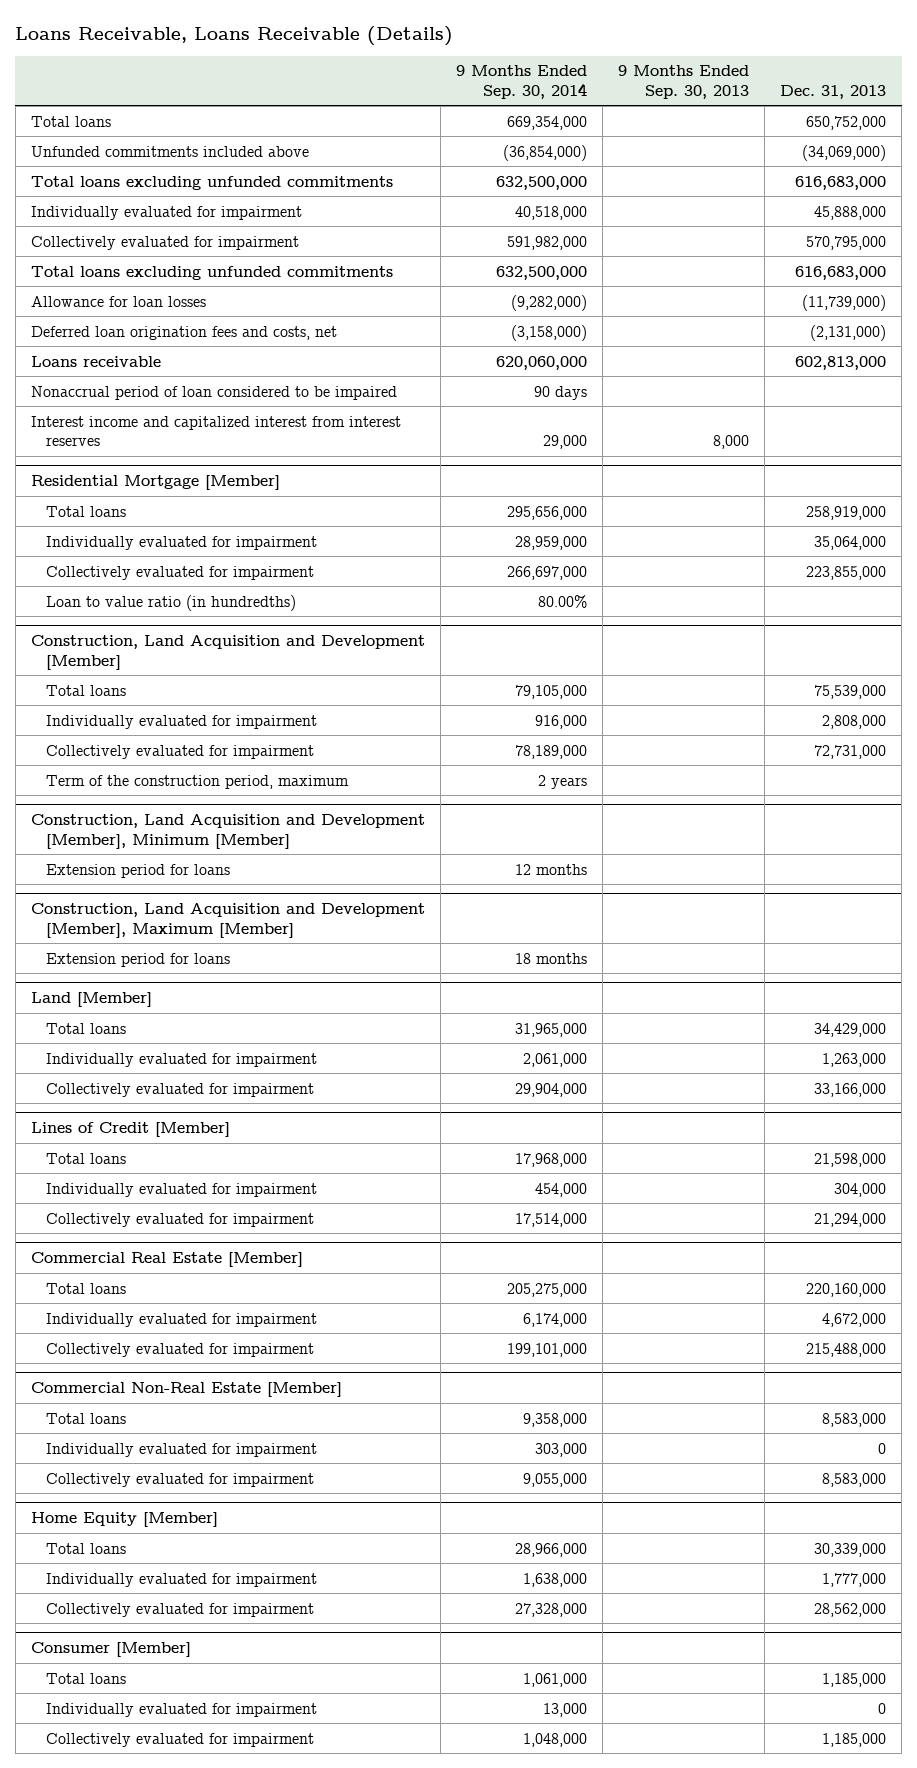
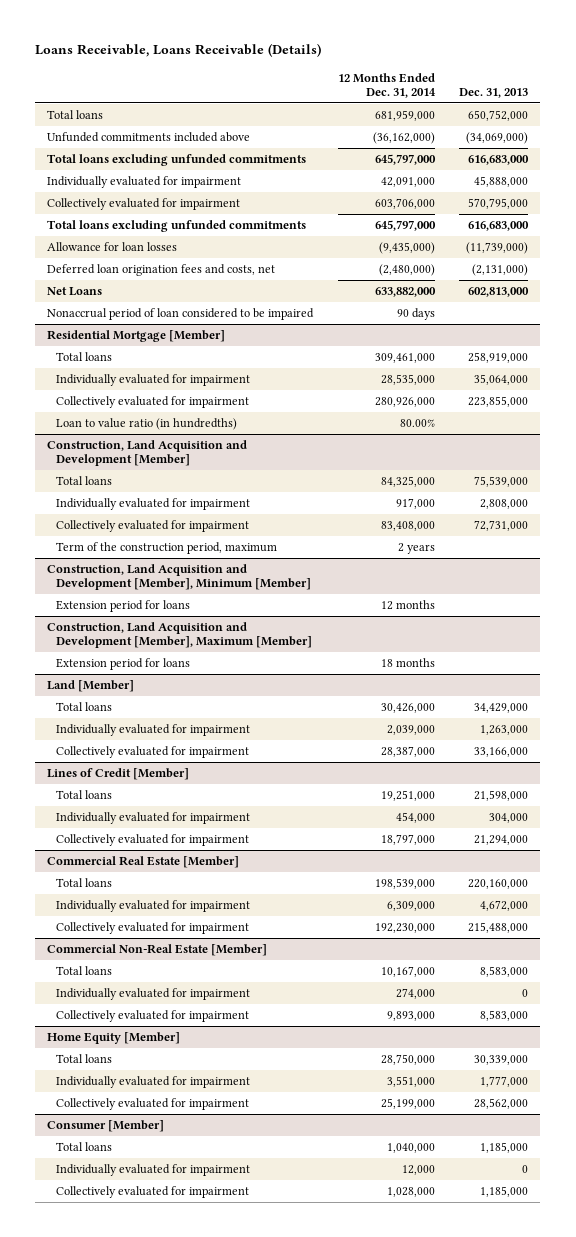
[455,65,587,99] 9 Months Ended Sep. 30, 2014 -> none
[617,65,749,99] 9 Months Ended Sep. 30, 2013 -> none
none -> [337,72,436,99] 12 Months Ended Dec. 31, 2014
[30,355,161,367] Loans receivable -> [47,286,103,296] Net Loans
[30,415,401,446] Interest income and capitalized interest from interest reserves -> none

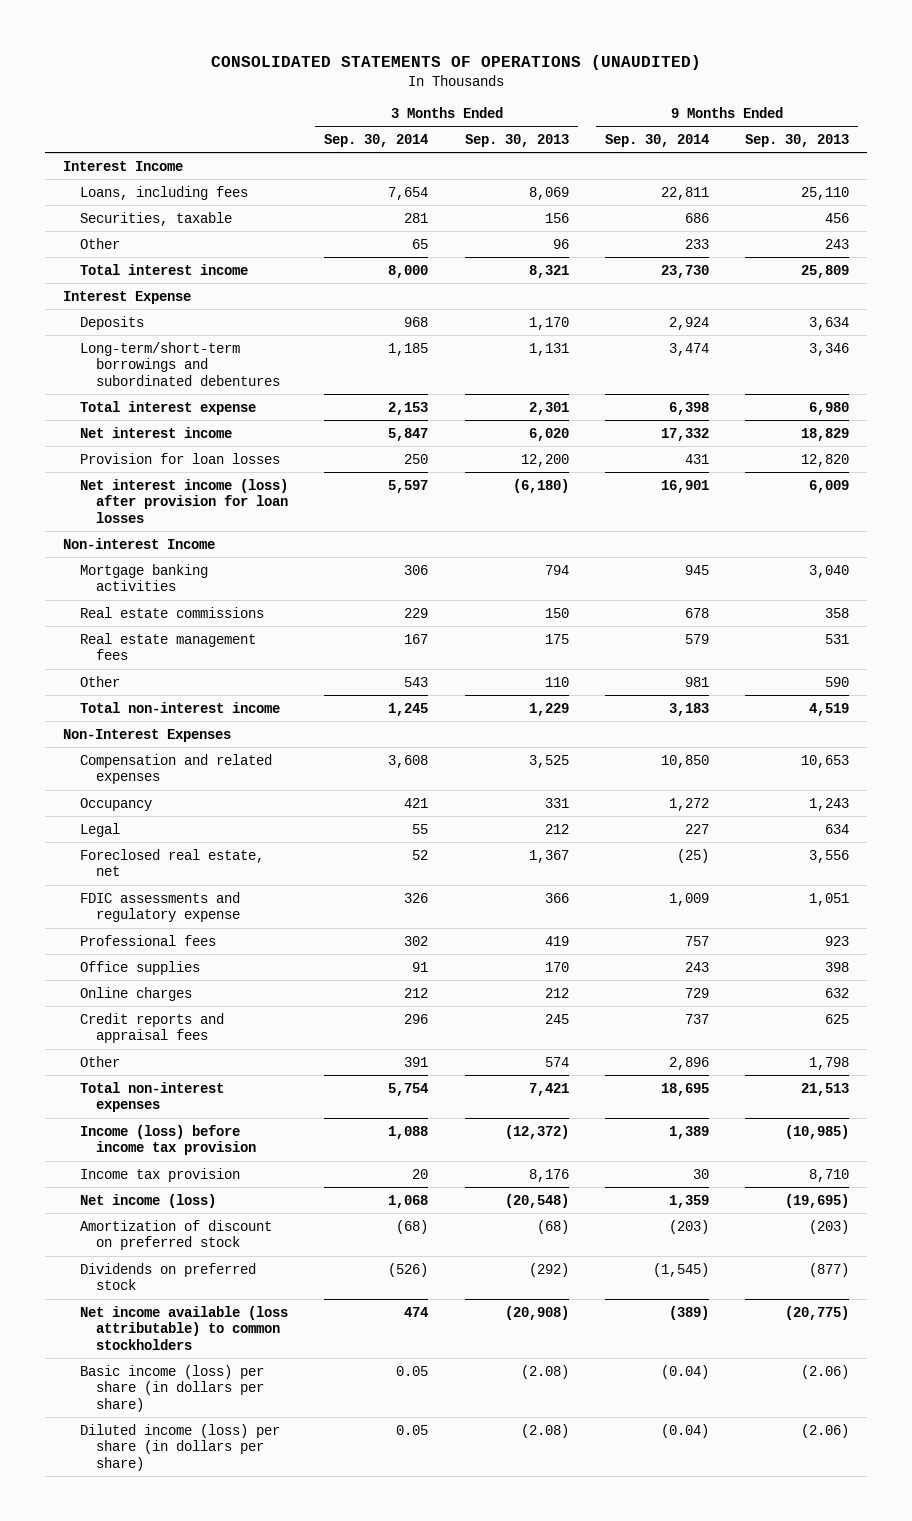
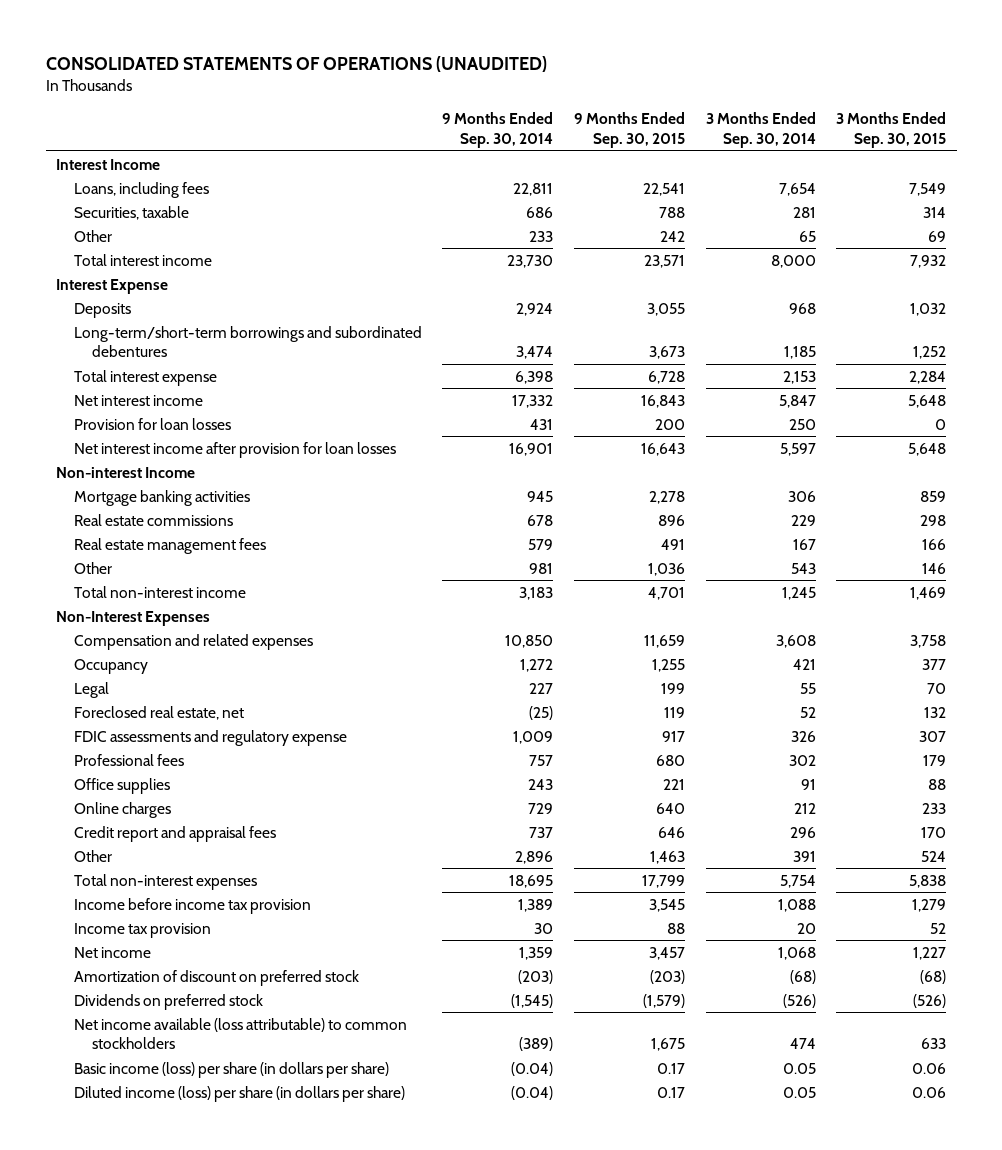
[464,133,569,147] Sep. 30, 2013 -> none
[745,133,850,147] Sep. 30, 2013 -> none
none -> [574,112,686,148] 9 Months Ended Sep. 30, 2015
none -> [836,112,947,148] 3 Months Ended Sep. 30, 2015
[79,478,289,523] Net interest income (loss) after provision for loan losses -> [73,441,396,458] Net interest income after provision for loan losses
[79,1012,224,1044] Credit reports and appraisal fees -> [73,825,276,842] Credit report and appraisal fees
[79,1124,257,1156] Income (loss) before income tax provision -> [73,897,311,914] Income before income tax provision
[79,1193,216,1208] Net income (loss) -> [73,946,151,958] Net income

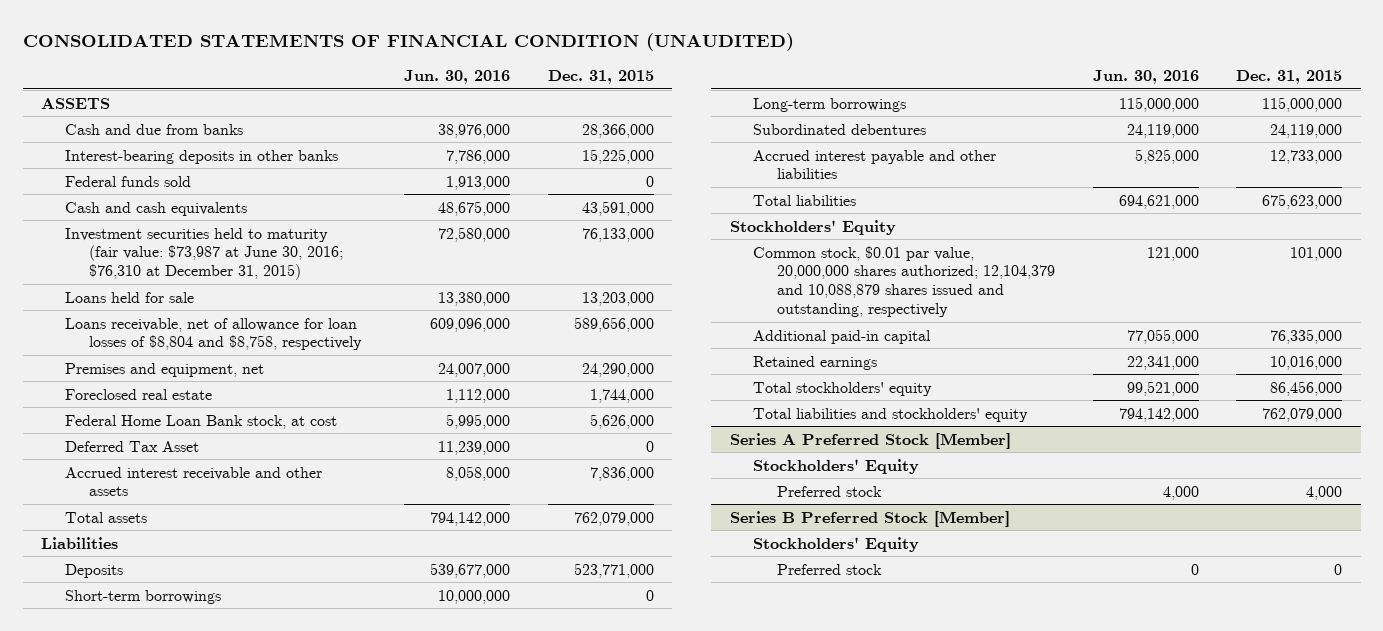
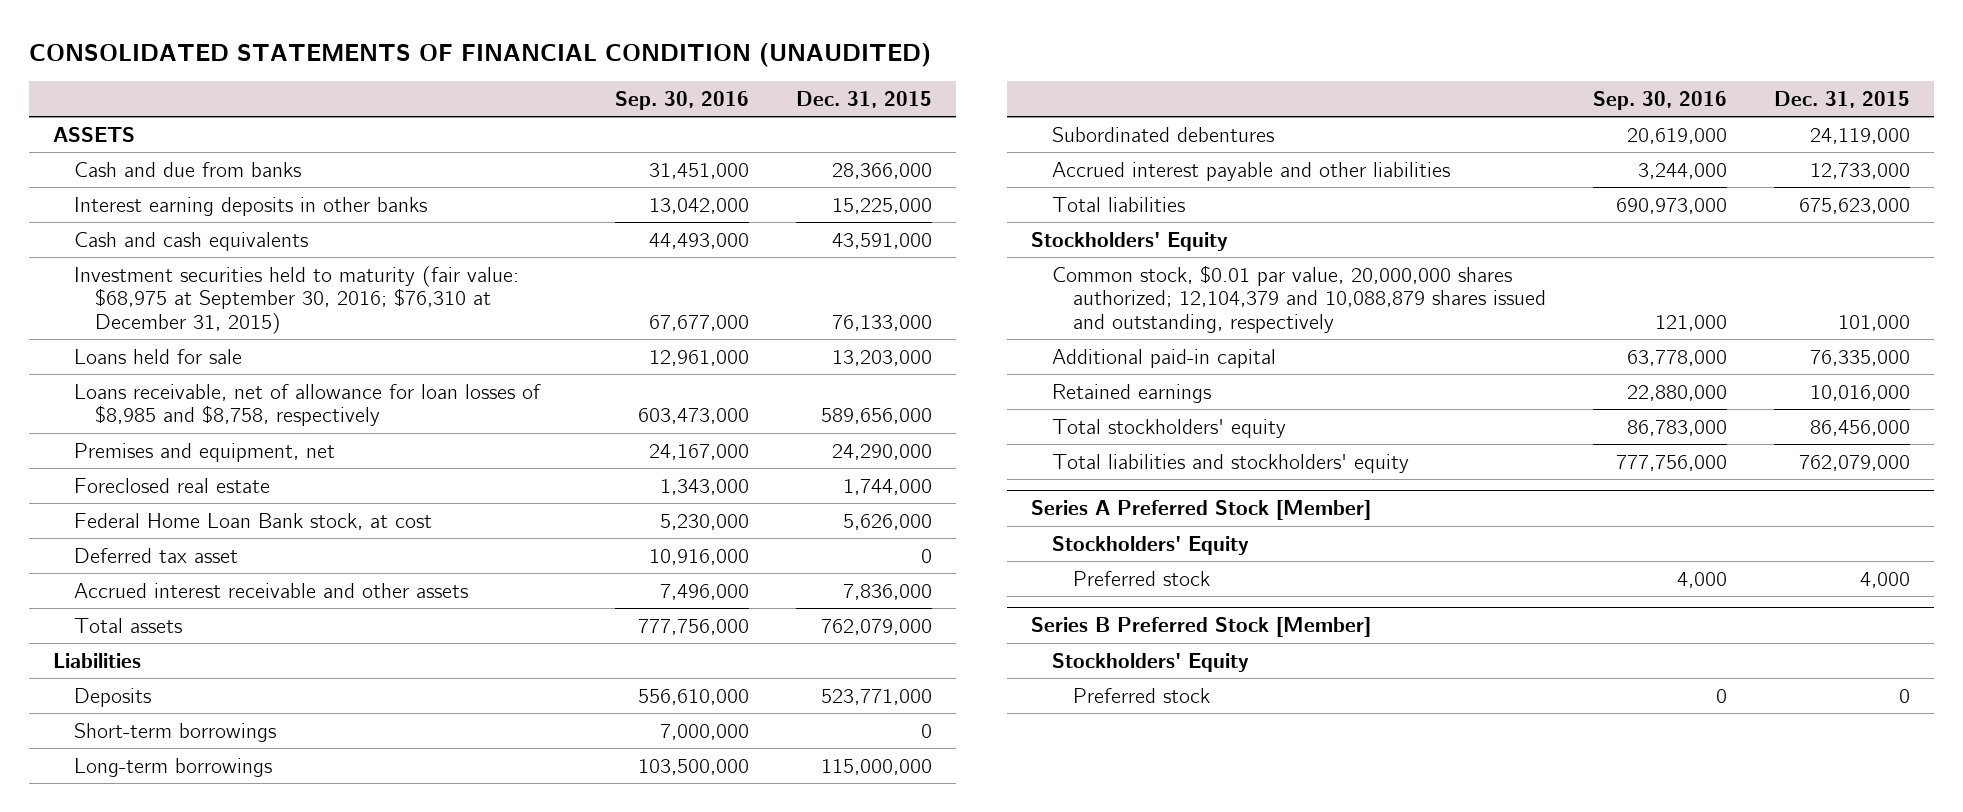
[404,69,511,84] Jun. 30, 2016 -> none
none -> [615,90,750,110] Sep. 30, 2016
[64,175,191,187] Federal funds sold -> none
[64,149,338,164] Interest-bearing deposits in other banks -> [73,196,427,216] Interest earning deposits in other banks
[64,227,343,281] Investment securities held to maturity (fair value: $73,987 at June 30, 2016; $76,310 at December 31, 2015) -> [73,265,519,334] Investment securities held to maturity (fair value: $68,975 at September 30, 2016; $76,310 at December 31, 2015)
[64,317,362,351] Loans receivable, net of allowance for loan losses of $8,804 and $8,758, respectively -> [73,383,541,427] Loans receivable, net of allowance for loan losses of $8,985 and $8,758, respectively
[64,440,199,452] Deferred Tax Asset -> [73,547,238,563] Deferred tax asset

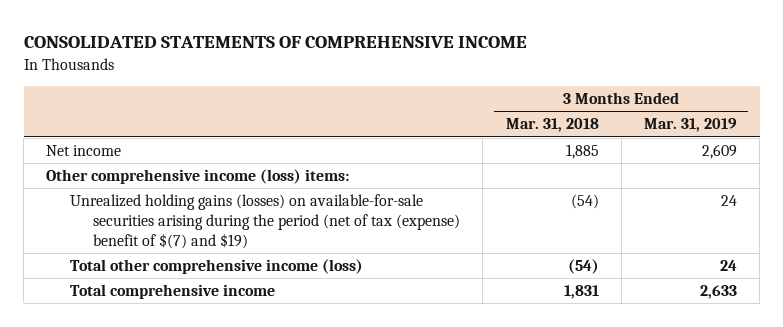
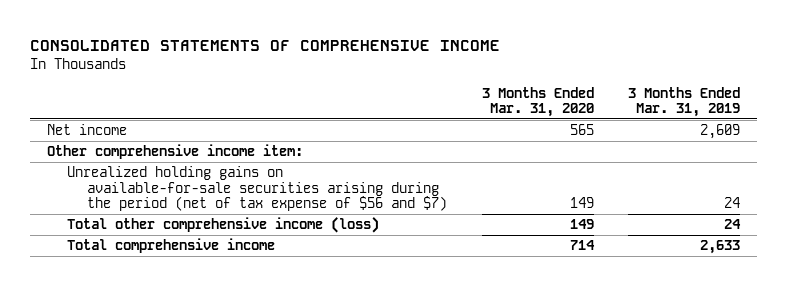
[505,118,599,133] Mar. 31, 2018 -> none
none -> [481,86,594,118] 3 Months Ended Mar. 31, 2020
[46,169,350,185] Other comprehensive income (loss) items: -> [46,144,303,160] Other comprehensive income item:
[69,194,461,250] Unrealized holding gains (losses) on available-for-sale securities arising during the period (net of tax (expense) benefit of $(7) and $19) -> [67,166,448,212] Unrealized holding gains on available-for-sale securities arising during the period (net of tax expense of $56 and $7)

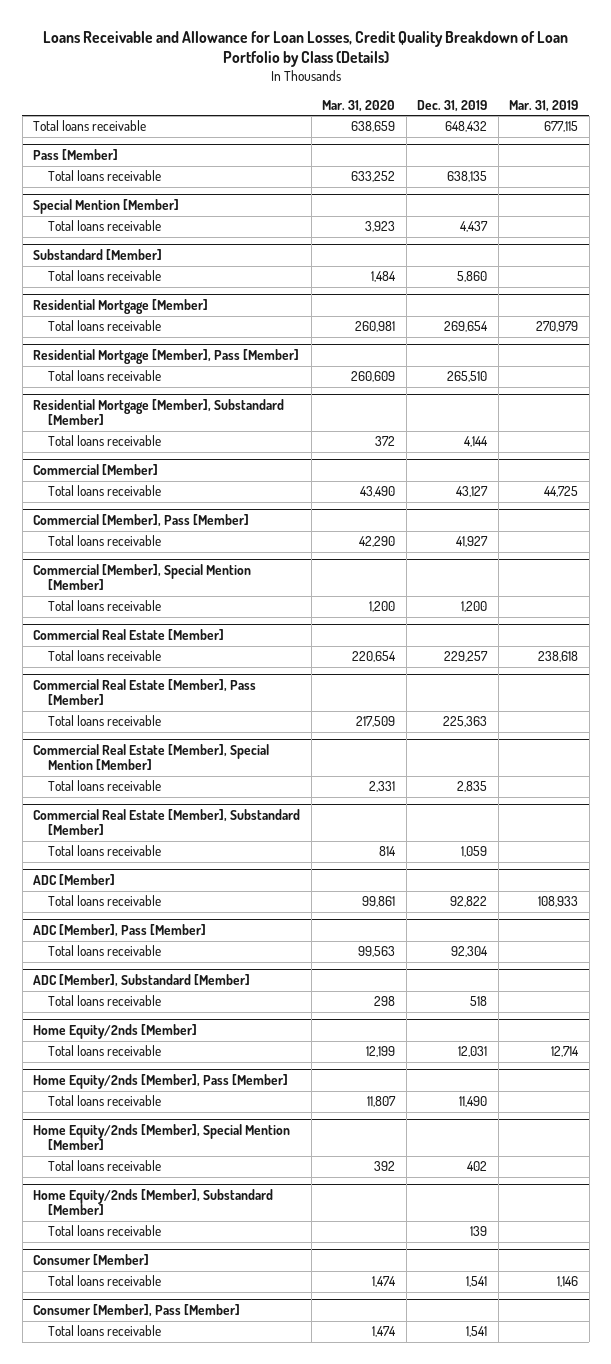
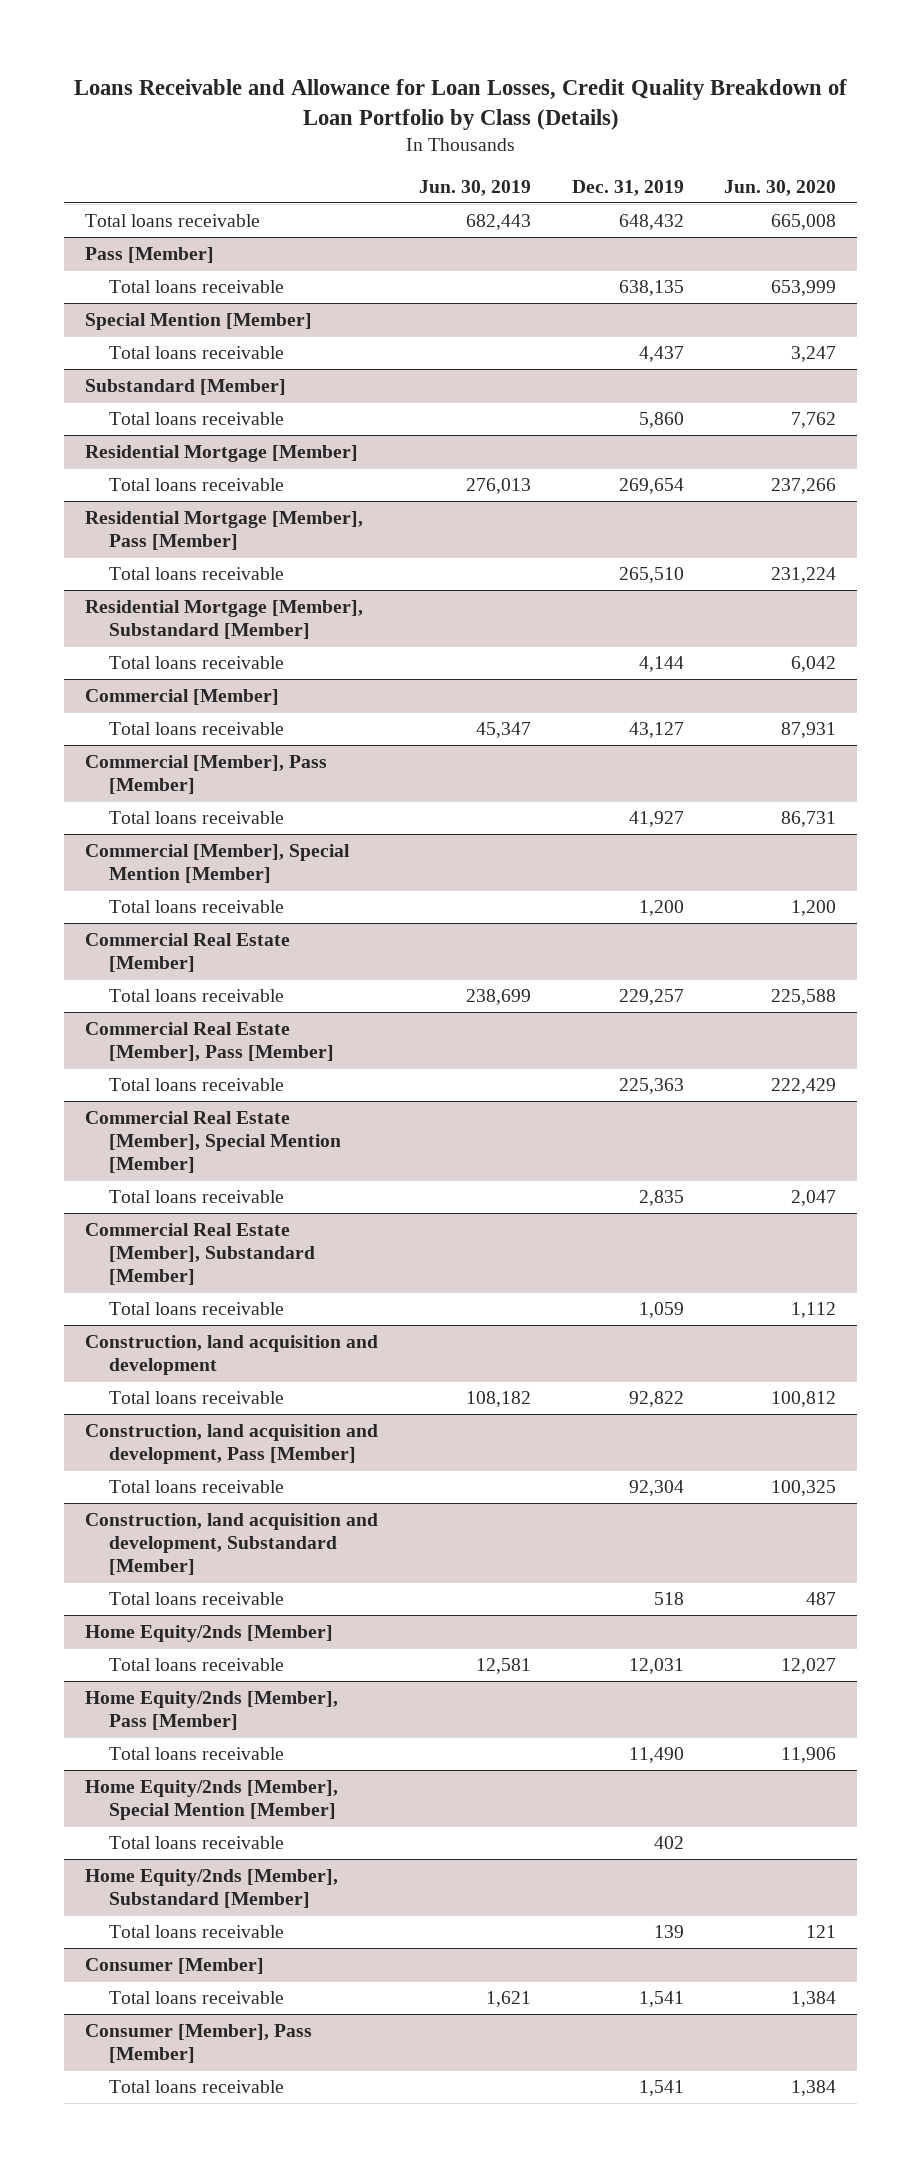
[322,99,396,112] Mar. 31, 2020 -> none
[509,99,579,112] Mar. 31, 2019 -> none
none -> [418,179,531,196] Jun. 30, 2019
none -> [724,179,837,196] Jun. 30, 2020
[33,873,116,885] ADC [Member] -> [84,1334,378,1375] Construction, land acquisition and development
[33,923,207,937] ADC [Member], Pass [Member] -> none
none -> [84,1423,378,1464] Construction, land acquisition and development, Pass [Member]
[33,973,251,987] ADC [Member], Substandard [Member] -> none
none -> [84,1512,378,1575] Construction, land acquisition and development, Substandard [Member]

